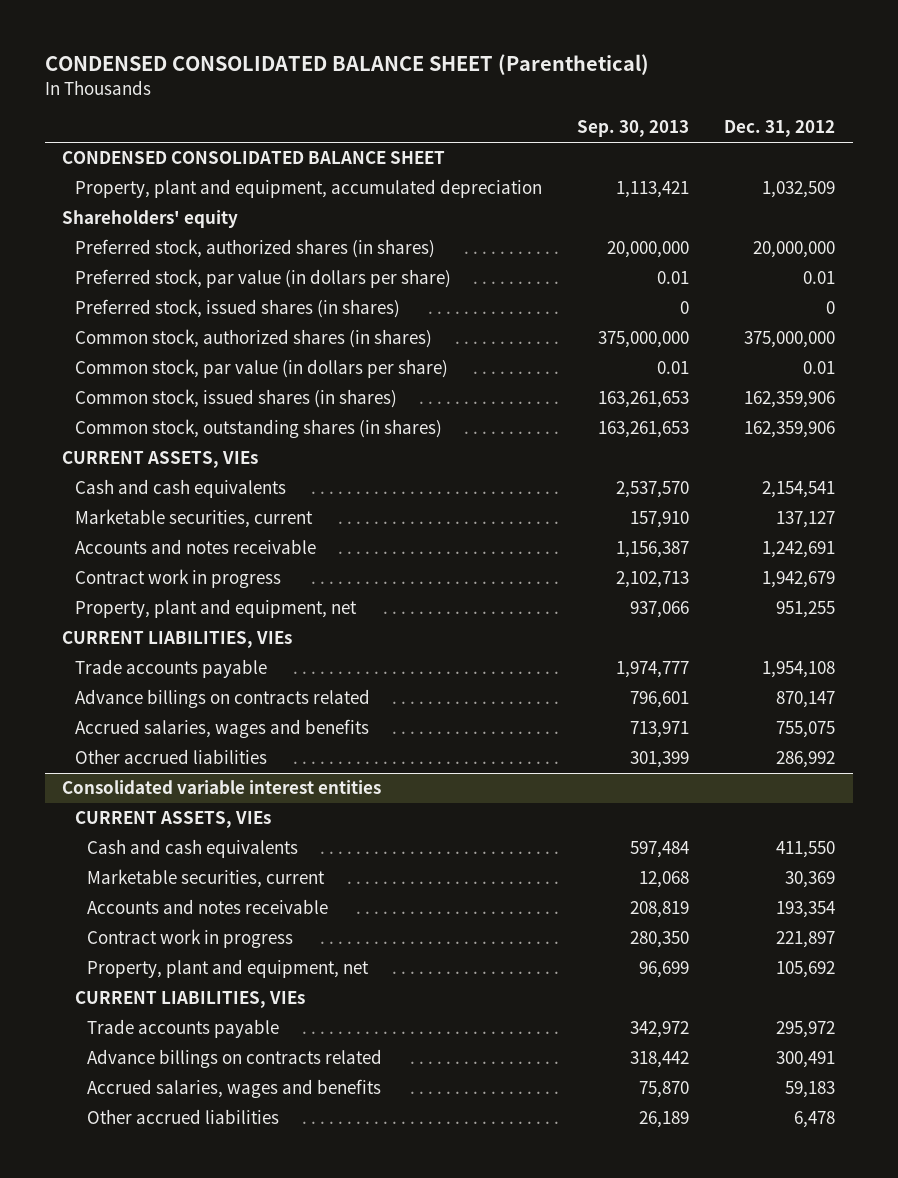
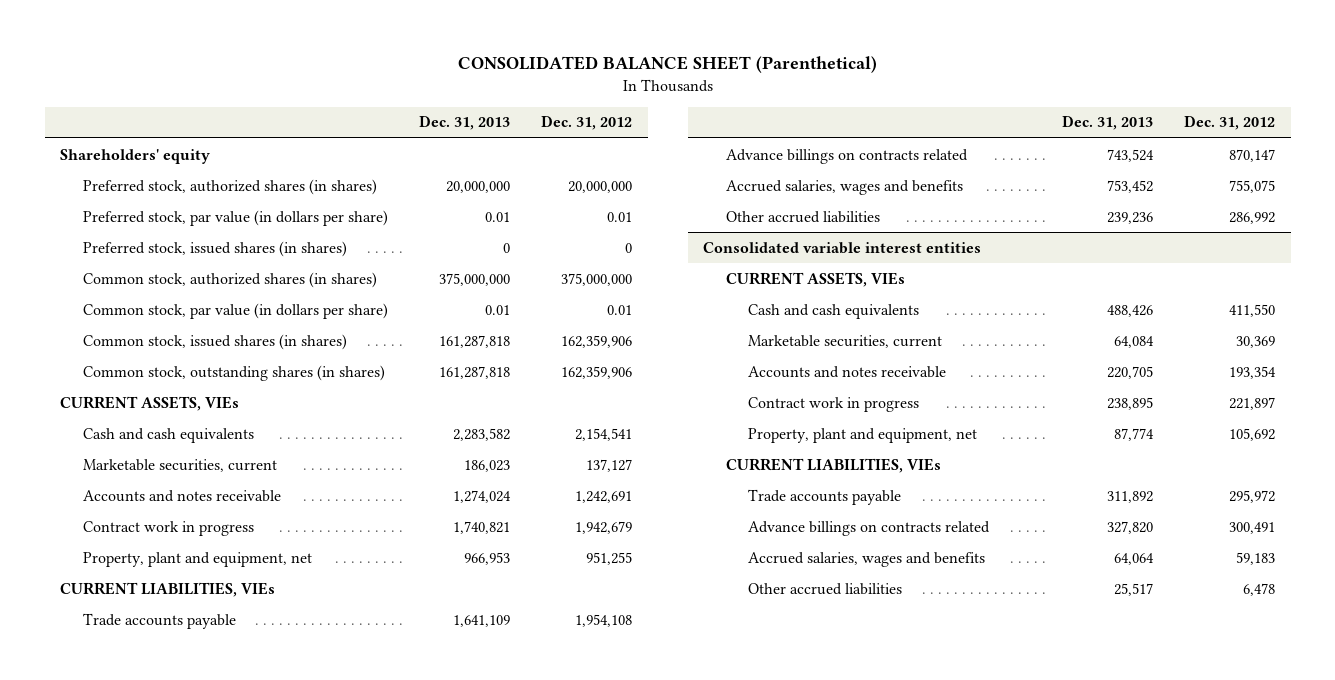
[44,54,649,76] CONDENSED CONSOLIDATED BALANCE SHEET (Parenthetical) -> [457,56,877,74] CONSOLIDATED BALANCE SHEET (Parenthetical)
[576,120,689,138] Sep. 30, 2013 -> none
none -> [419,115,511,131] Dec. 31, 2013
[62,151,446,165] CONDENSED CONSOLIDATED BALANCE SHEET -> none
[74,179,542,199] Property, plant and equipment, accumulated depreciation -> none

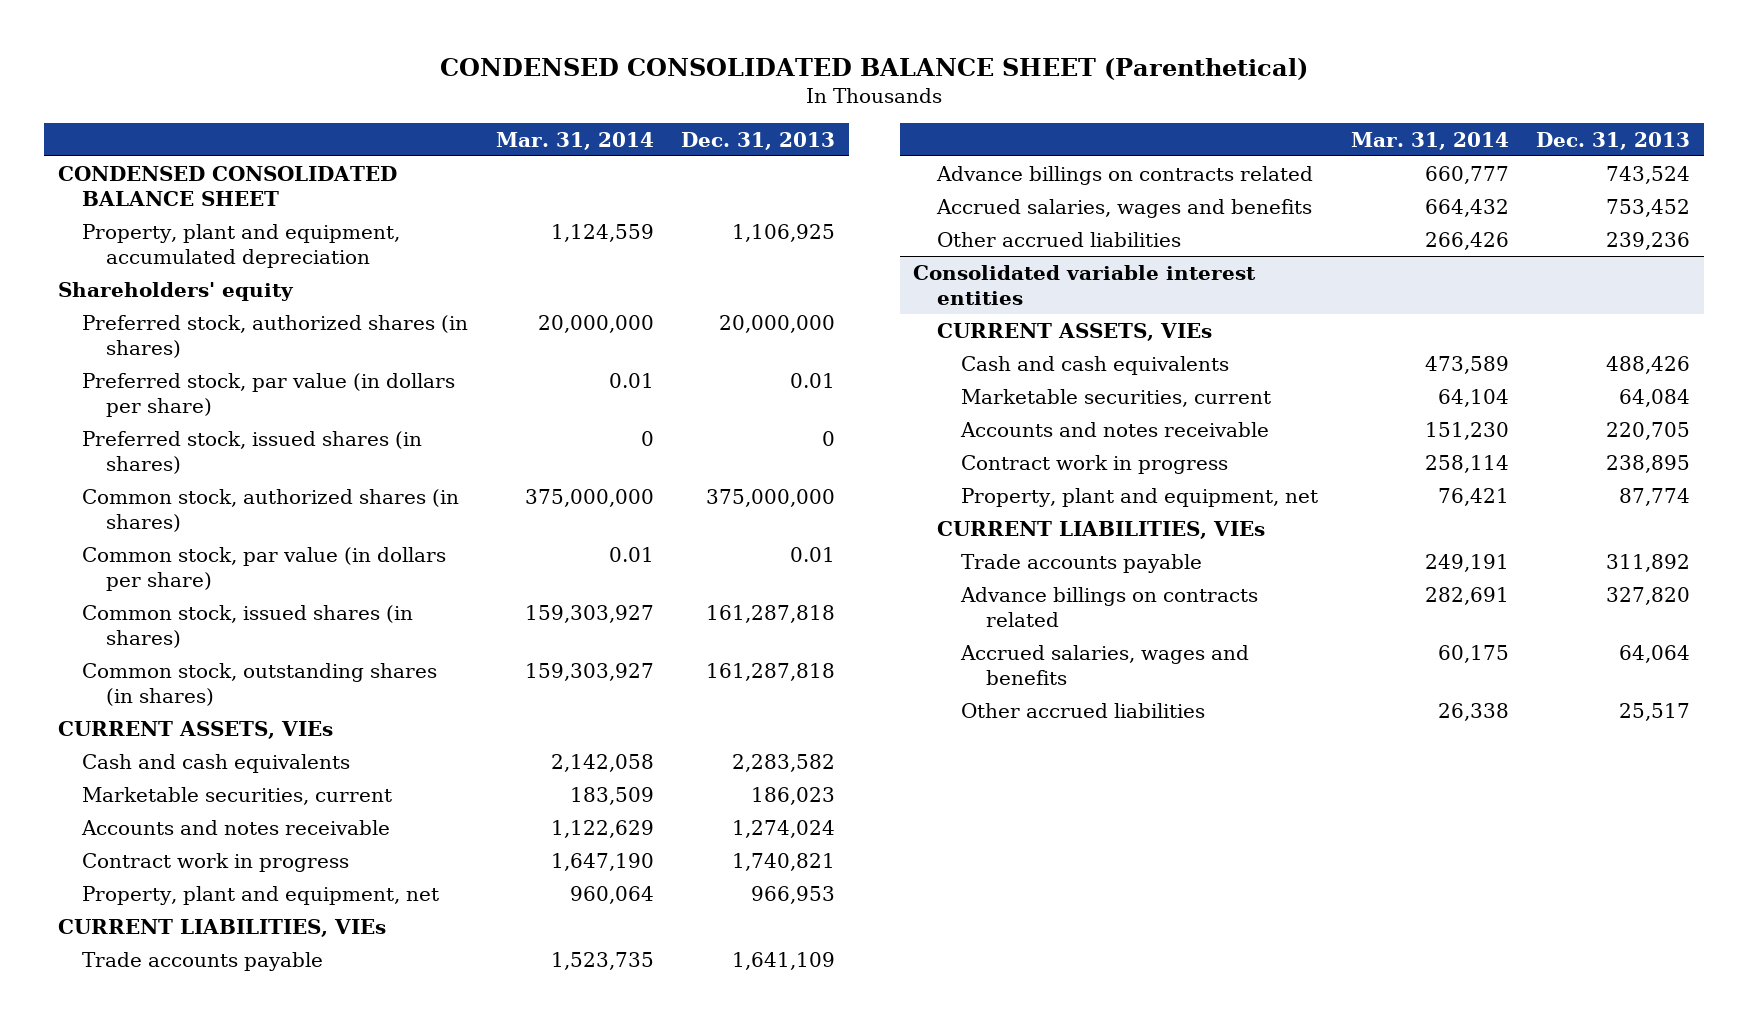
[457,56,877,74] CONSOLIDATED BALANCE SHEET (Parenthetical) -> [440,57,1309,80] CONDENSED CONSOLIDATED BALANCE SHEET (Parenthetical)
[541,115,633,131] Dec. 31, 2012 -> none
none -> [495,131,654,150] Mar. 31, 2014
none -> [58,165,398,207] CONDENSED CONSOLIDATED BALANCE SHEET
none -> [82,223,401,269] Property, plant and equipment, accumulated depreciation

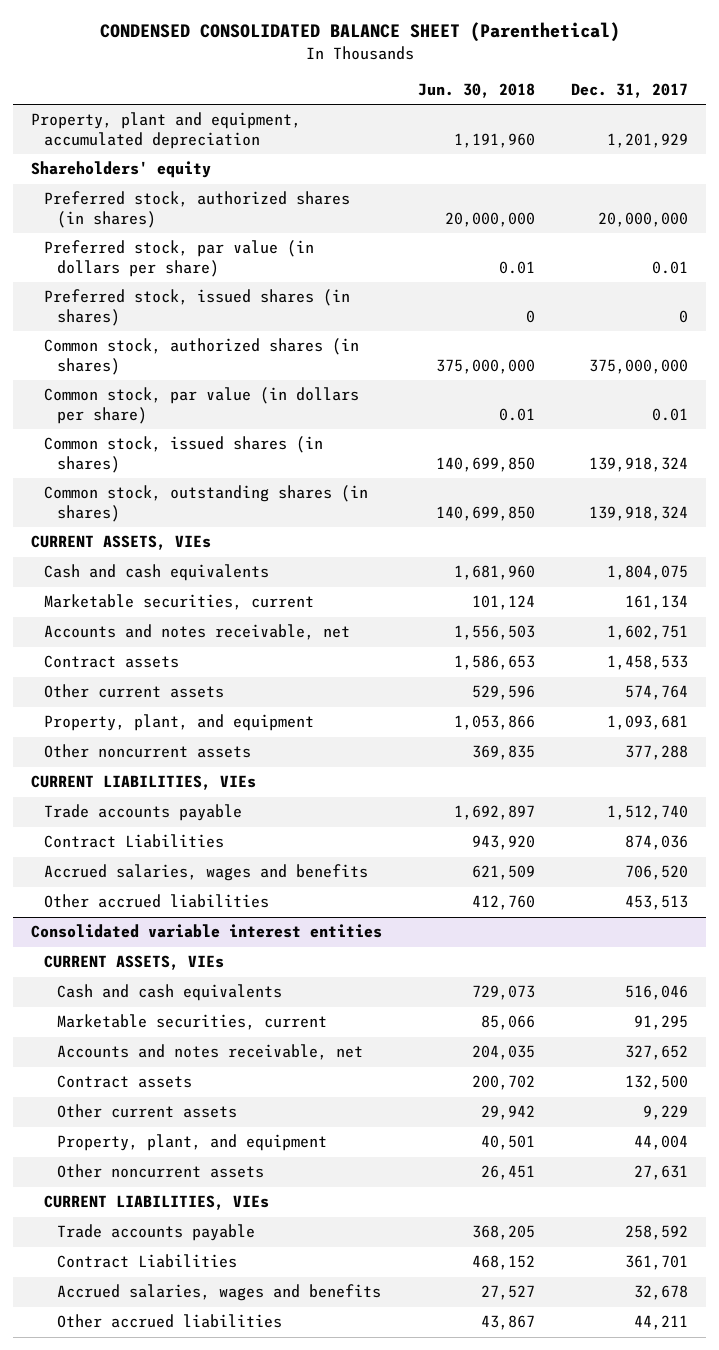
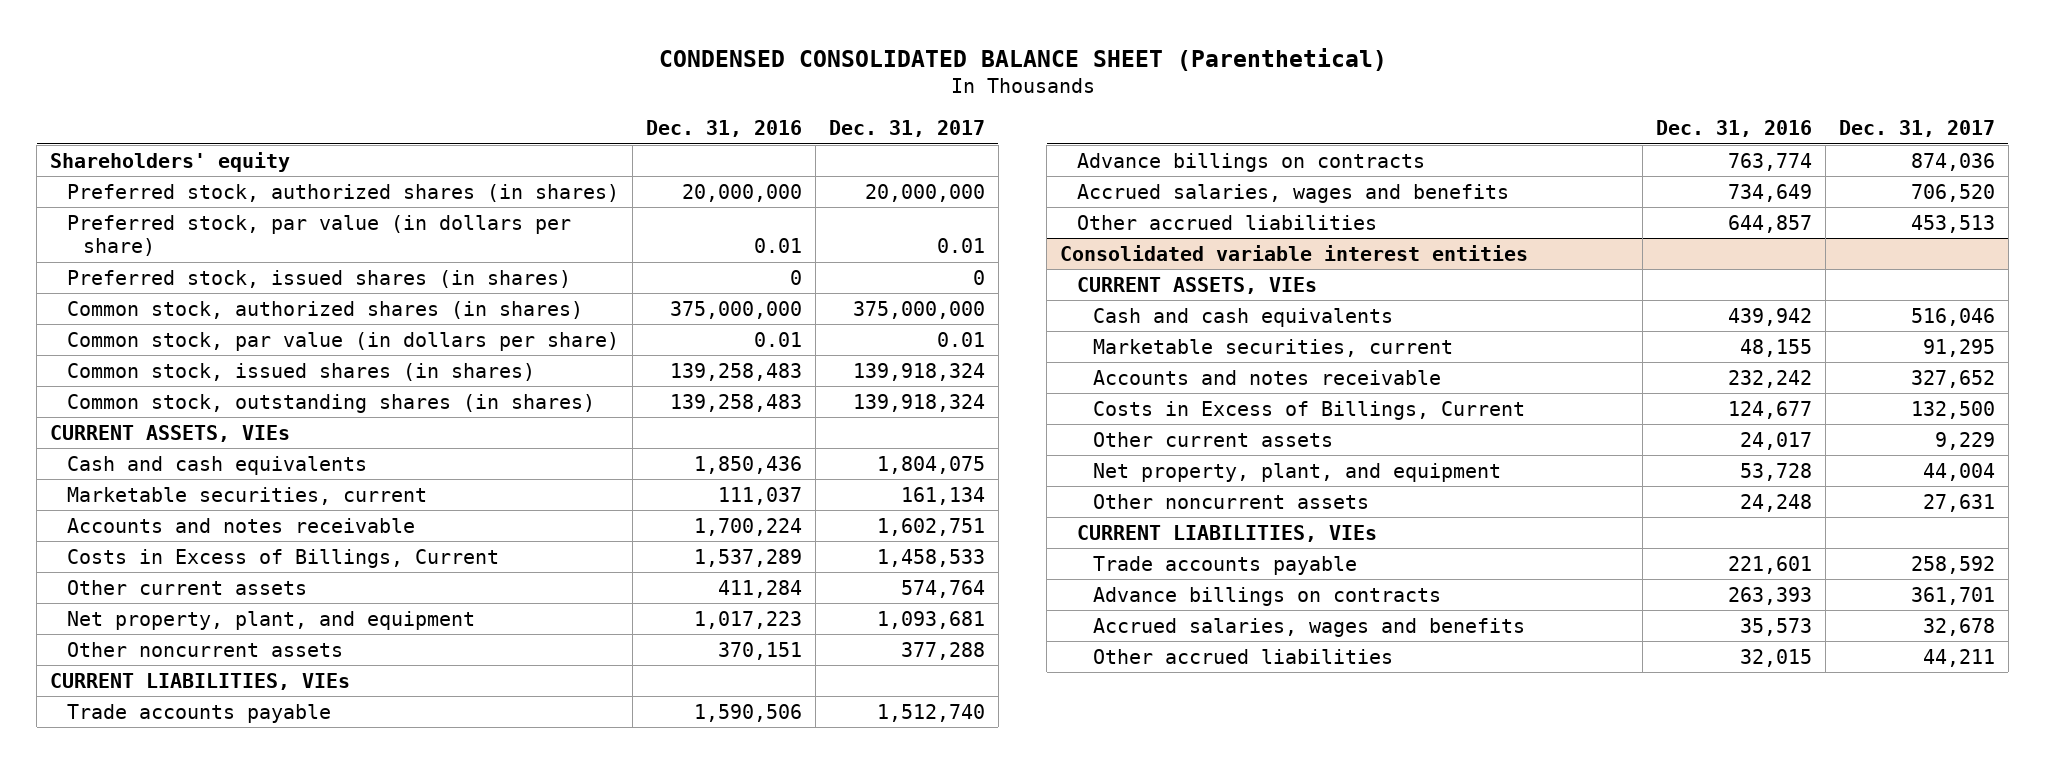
[418,82,536,98] Jun. 30, 2018 -> none
none -> [645,120,802,138] Dec. 31, 2016
[30,112,301,149] Property, plant and equipment, accumulated depreciation -> none
[44,624,351,641] Accounts and notes receivable, net -> [66,517,415,533] Accounts and notes receivable
[44,655,180,669] Contract assets -> [66,548,499,568] Costs in Excess of Billings, Current
[44,714,315,732] Property, plant, and equipment -> [66,610,475,630] Net property, plant, and equipment
[44,834,225,849] Contract Liabilities -> [1076,152,1425,172] Advance billings on contracts
[57,1044,364,1061] Accounts and notes receivable, net -> [1093,369,1442,385] Accounts and notes receivable
[57,1075,193,1089] Contract assets -> [1093,400,1526,420] Costs in Excess of Billings, Current
[57,1134,328,1152] Property, plant, and equipment -> [1093,462,1502,482] Net property, plant, and equipment
[57,1254,238,1269] Contract Liabilities -> [1093,586,1442,606] Advance billings on contracts

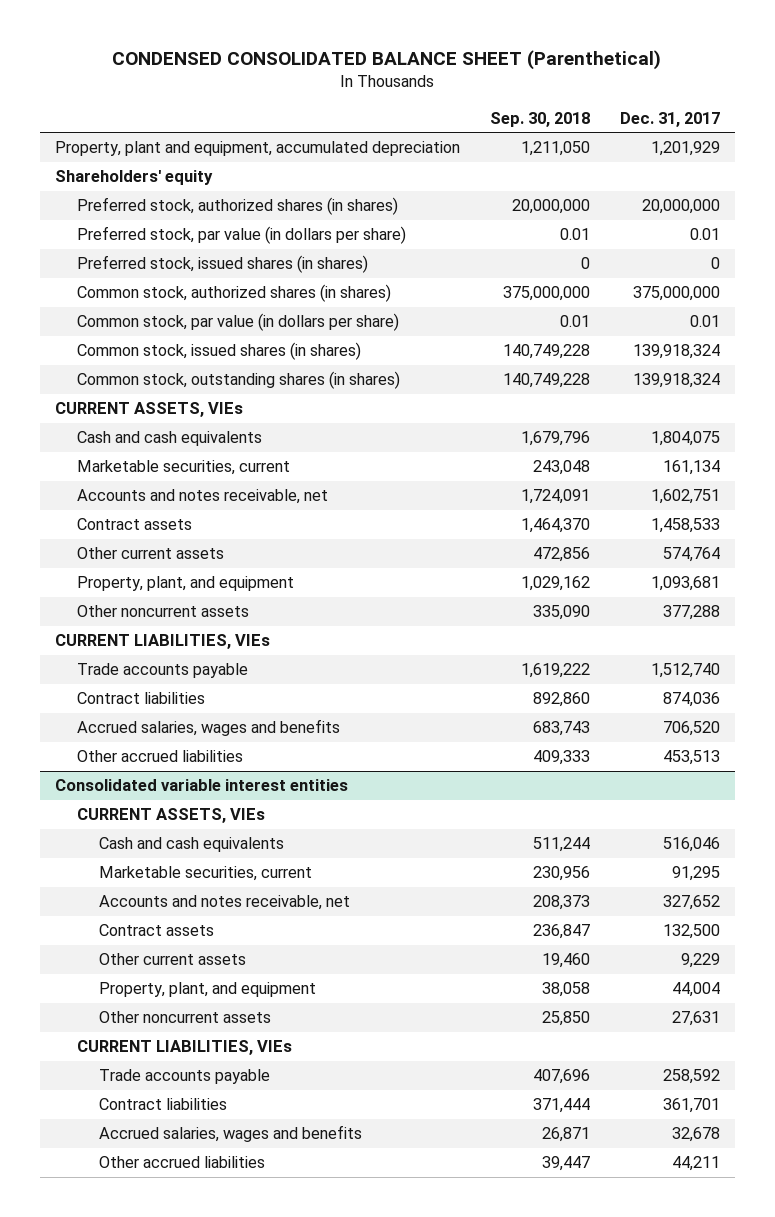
[645,120,802,138] Dec. 31, 2016 -> none
none -> [489,111,590,127] Sep. 30, 2018
none -> [54,141,460,157] Property, plant and equipment, accumulated depreciation
[66,517,415,533] Accounts and notes receivable -> [77,489,329,505] Accounts and notes receivable, net
[66,548,499,568] Costs in Excess of Billings, Current -> [77,518,193,531] Contract assets
[66,610,475,630] Net property, plant, and equipment -> [77,576,295,592] Property, plant, and equipment
[1076,152,1425,172] Advance billings on contracts -> [77,692,206,705] Contract liabilities
[1093,369,1442,385] Accounts and notes receivable -> [99,895,351,911] Accounts and notes receivable, net
[1093,400,1526,420] Costs in Excess of Billings, Current -> [99,924,215,937] Contract assets
[1093,462,1502,482] Net property, plant, and equipment -> [99,982,317,998] Property, plant, and equipment
[1093,586,1442,606] Advance billings on contracts -> [99,1098,228,1111] Contract liabilities

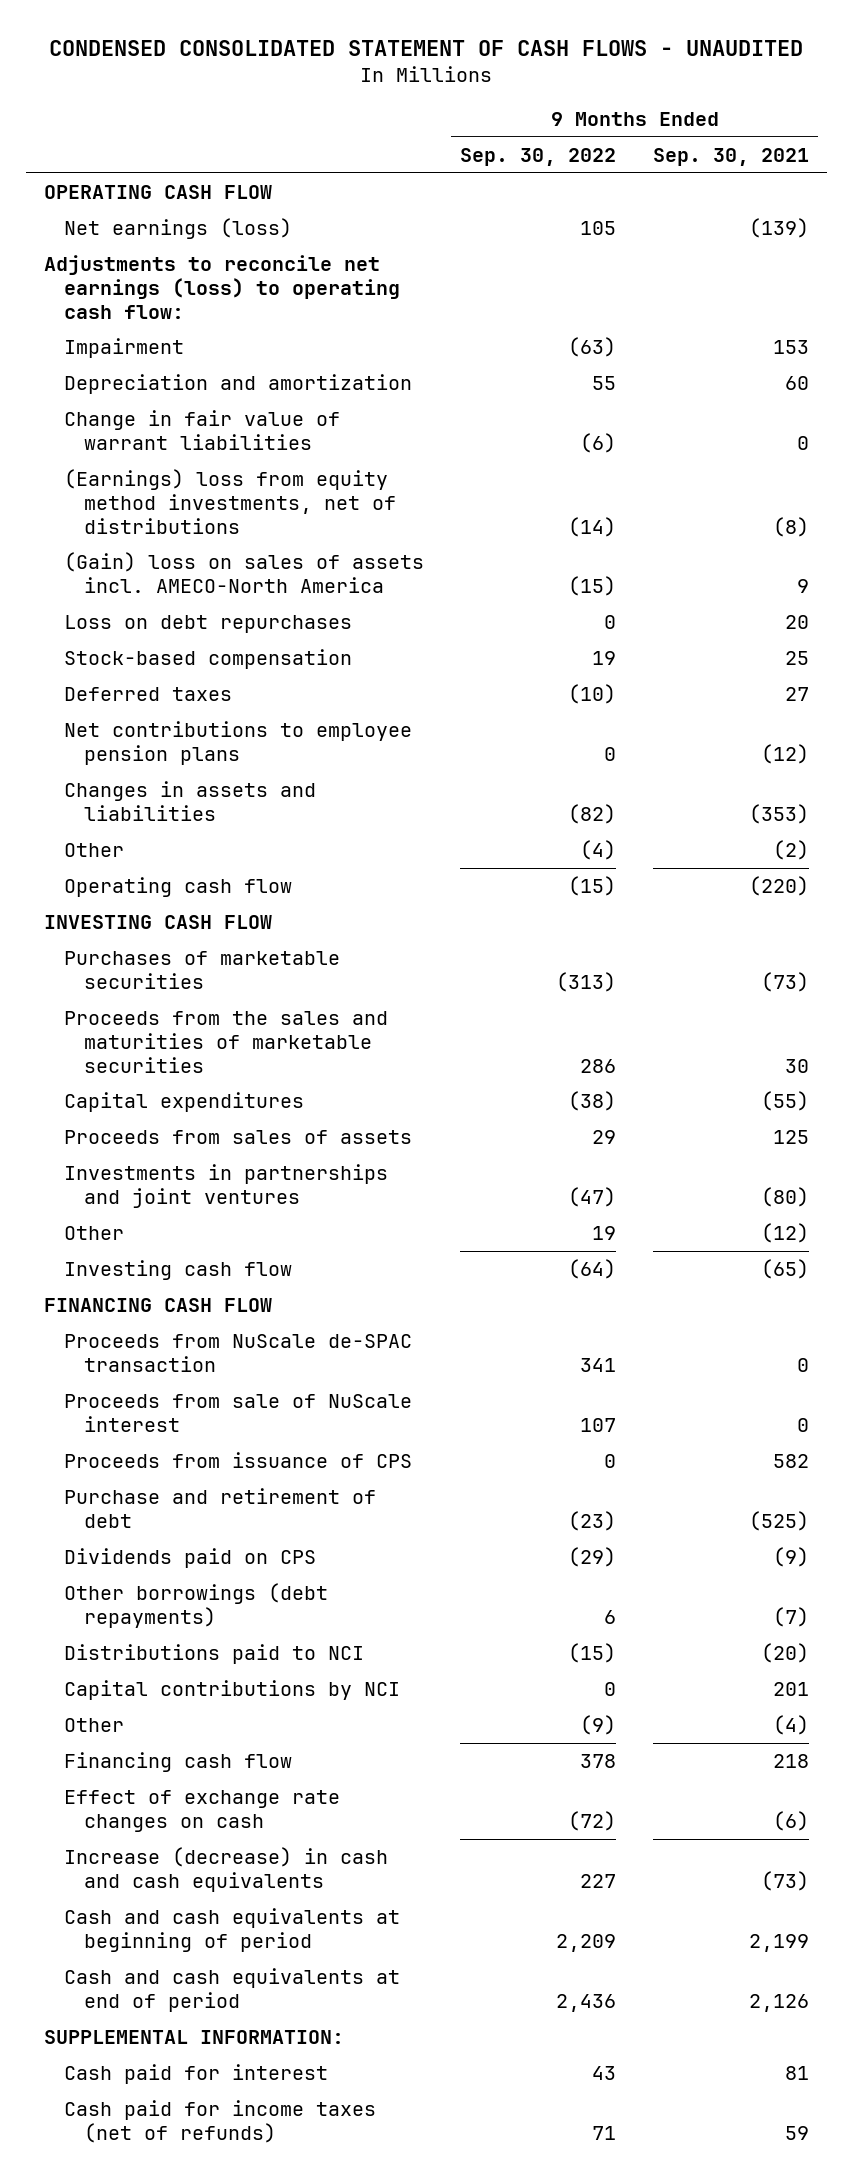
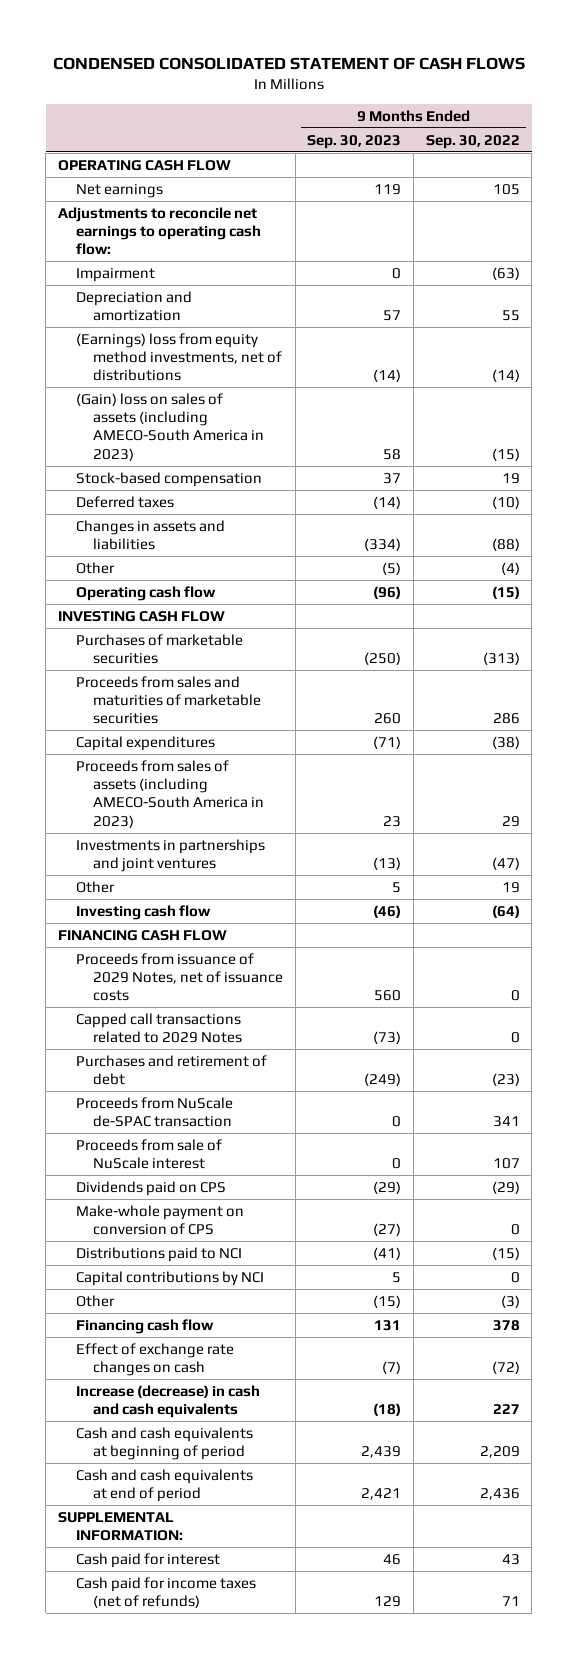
[49,39,804,56] CONDENSED CONSOLIDATED STATEMENT OF CASH FLOWS - UNAUDITED -> [52,57,525,71] CONDENSED CONSOLIDATED STATEMENT OF CASH FLOWS
[652,147,809,166] Sep. 30, 2021 -> none
none -> [307,134,402,149] Sep. 30, 2023
[63,217,292,239] Net earnings (loss) -> [75,183,163,198] Net earnings
[44,254,400,319] Adjustments to reconcile net earnings (loss) to operating cash flow: -> [57,206,261,256] Adjustments to reconcile net earnings to operating cash flow:
[63,409,340,450] Change in fair value of warrant liabilities -> none
[63,614,352,633] Loss on debt repurchases -> none
[63,551,424,593] (Gain) loss on sales of assets incl. AMECO-North America -> [75,392,265,461] (Gain) loss on sales of assets (including AMECO-South America in 2023)
[63,720,412,765] Net contributions to employee pension plans -> none
[568,803,617,824] (82) -> [491,538,520,552] (88)
[63,1010,388,1073] Proceeds from the sales and maturities of marketable securities -> [75,675,262,725] Proceeds from sales and maturities of marketable securities
[63,1129,412,1144] Proceeds from sales of assets -> [75,759,265,828] Proceeds from sales of assets (including AMECO-South America in 2023)
none -> [75,952,284,1002] Proceeds from issuance of 2029 Notes, net of issuance costs
none -> [75,1012,243,1044] Capped call transactions related to 2029 Notes
none -> [75,1054,267,1086] Purchases and retirement of debt
[63,1451,412,1468] Proceeds from issuance of CPS -> none
[63,1487,376,1528] Purchase and retirement of debt -> none
[63,1582,328,1628] Other borrowings (debt repayments) -> none
none -> [75,1204,244,1236] Make-whole payment on conversion of CPS
[580,1714,617,1735] (9) -> [500,1294,520,1308] (3)

